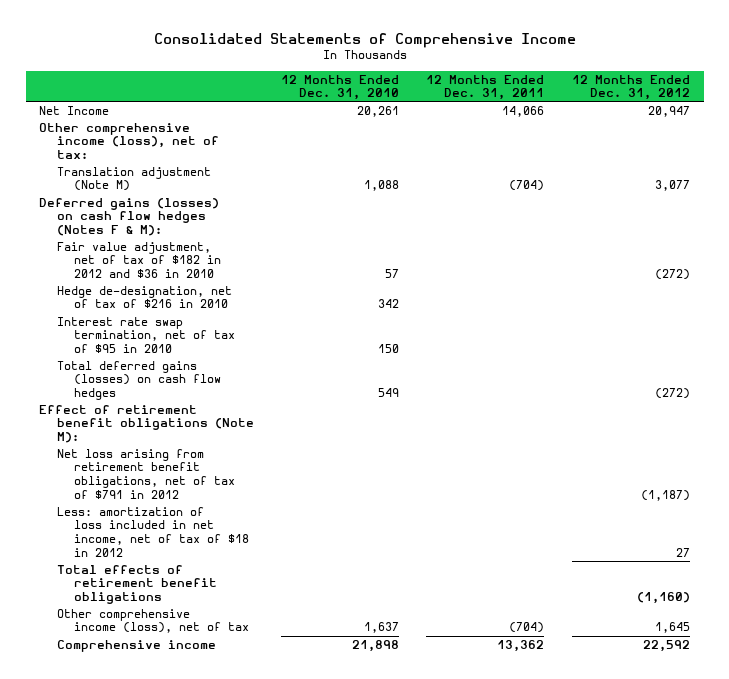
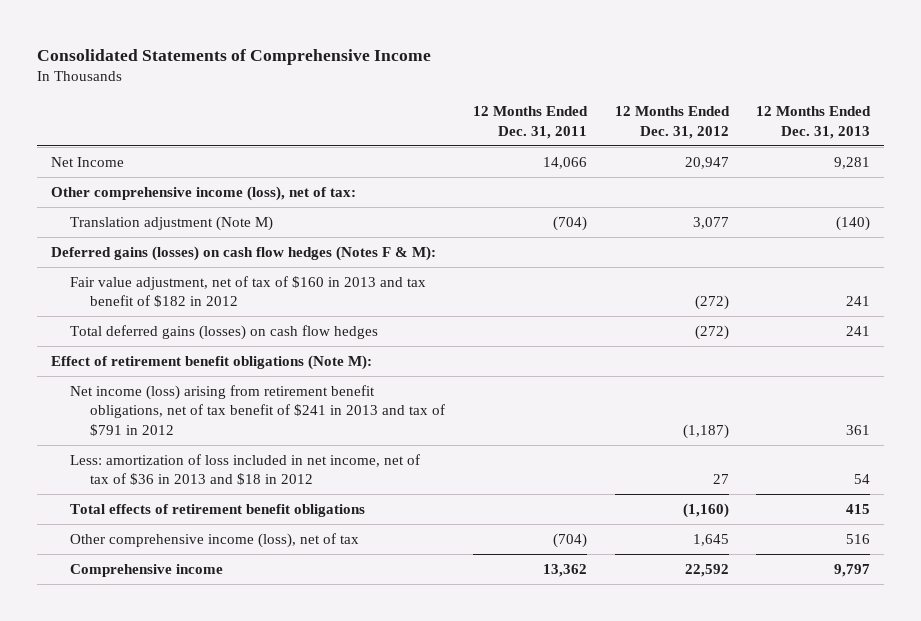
[280,74,399,101] 12 Months Ended Dec. 31, 2010 -> none
none -> [756,106,872,139] 12 Months Ended Dec. 31, 2013
[56,285,232,309] Hedge de-designation, net of tax of $216 in 2010 -> none
[56,316,235,353] Interest rate swap termination, net of tax of $95 in 2010 -> none
[56,241,221,278] Fair value adjustment, net of tax of $182 in 2012 and $36 in 2010 -> [70,275,427,308] Fair value adjustment, net of tax of $160 in 2013 and tax benefit of $182 in 2012
[56,448,235,499] Net loss arising from retirement benefit obligations, net of tax of $791 in 2012 -> [70,384,446,436] Net income (loss) arising from retirement benefit obligations, net of tax benefit of $241 in 2013 and tax of $791 in 2012
[56,506,249,557] Less: amortization of loss included in net income, net of tax of $18 in 2012 -> [70,453,421,486] Less: amortization of loss included in net income, net of tax of $36 in 2013 and $18 in 2012

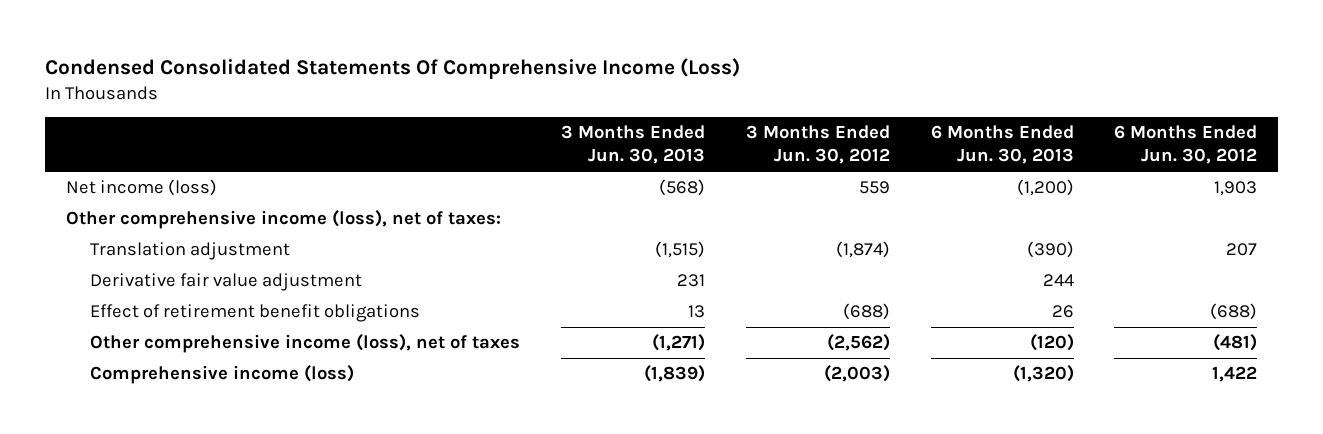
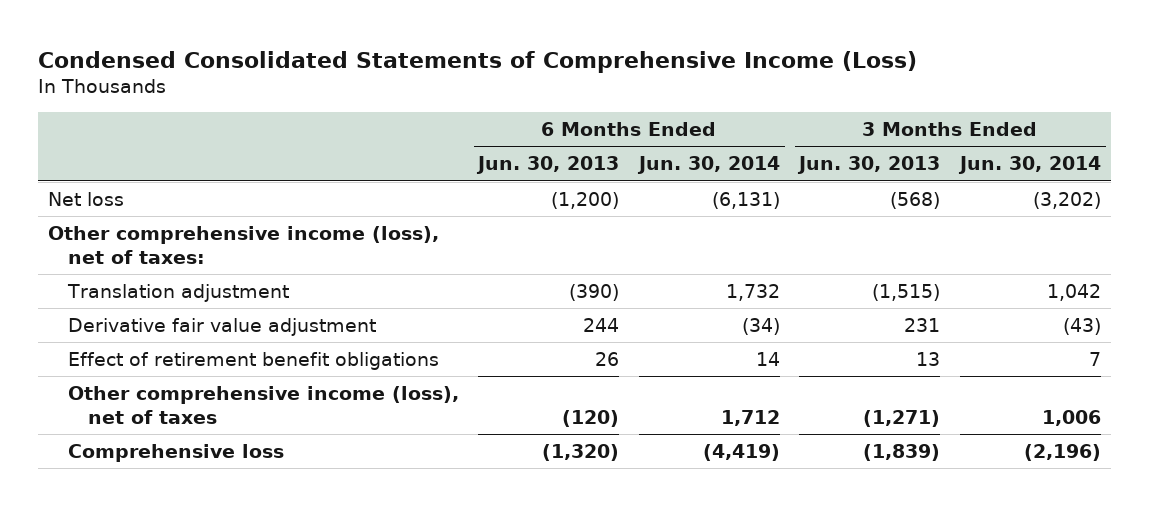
[45,57,741,79] Condensed Consolidated Statements Of Comprehensive Income (Loss) -> [38,50,918,73] Condensed Consolidated Statements of Comprehensive Income (Loss)
[745,125,890,165] 3 Months Ended Jun. 30, 2012 -> none
[1114,125,1258,165] 6 Months Ended Jun. 30, 2012 -> none
none -> [636,156,780,175] Jun. 30, 2014
none -> [957,156,1101,175] Jun. 30, 2014
[65,179,217,197] Net income (loss) -> [47,191,124,206] Net loss
[90,365,355,385] Comprehensive income (loss) -> [68,443,285,462] Comprehensive loss

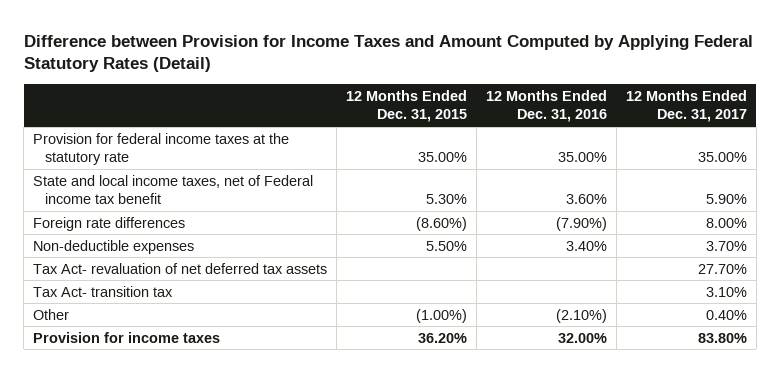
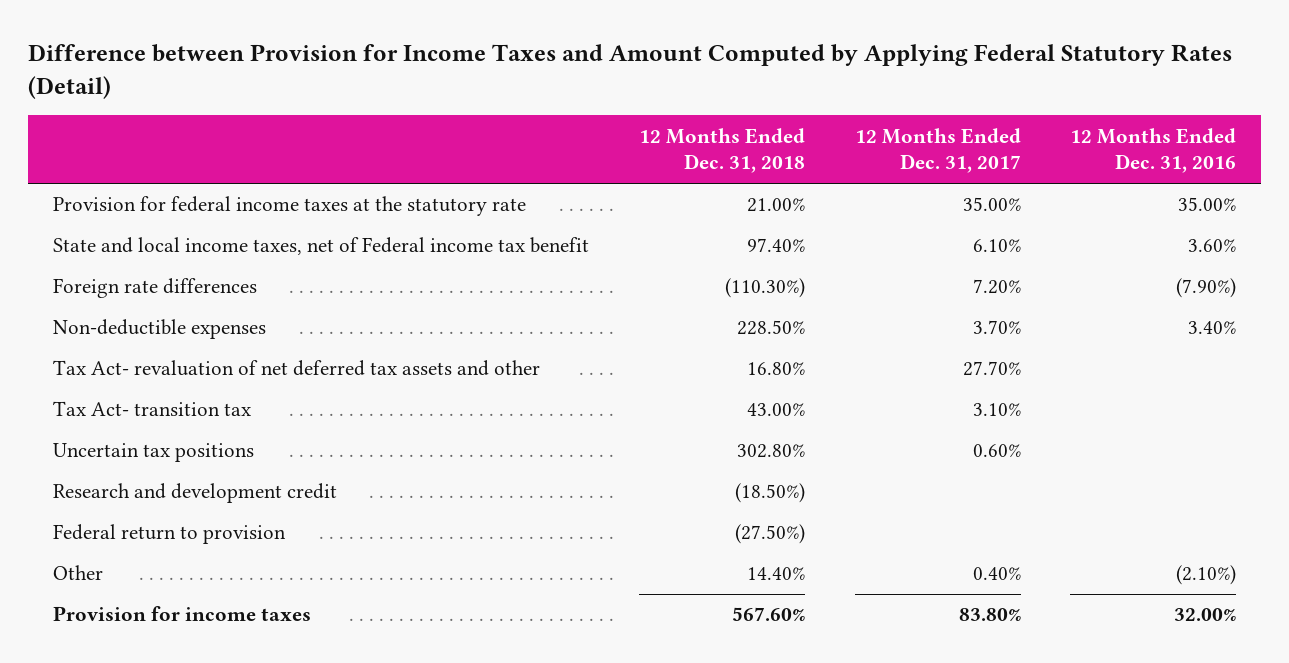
[346,89,468,123] 12 Months Ended Dec. 31, 2015 -> none
none -> [638,127,805,174] 12 Months Ended Dec. 31, 2018
[705,194,747,205] 5.90% -> [972,239,1021,253] 6.10%
[705,217,747,228] 8.00% -> [972,279,1021,295] 7.20%
[33,262,328,274] Tax Act- revaluation of net deferred tax assets -> [53,360,541,377] Tax Act- revaluation of net deferred tax assets and other
none -> [53,443,255,463] Uncertain tax positions
none -> [53,483,338,504] Research and development credit
none -> [53,524,287,545] Federal return to provision

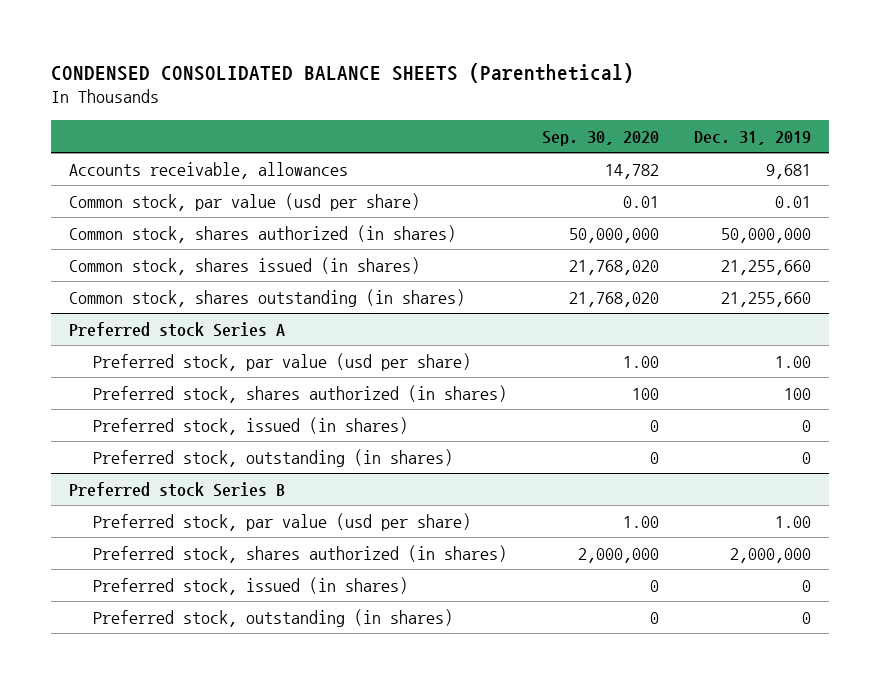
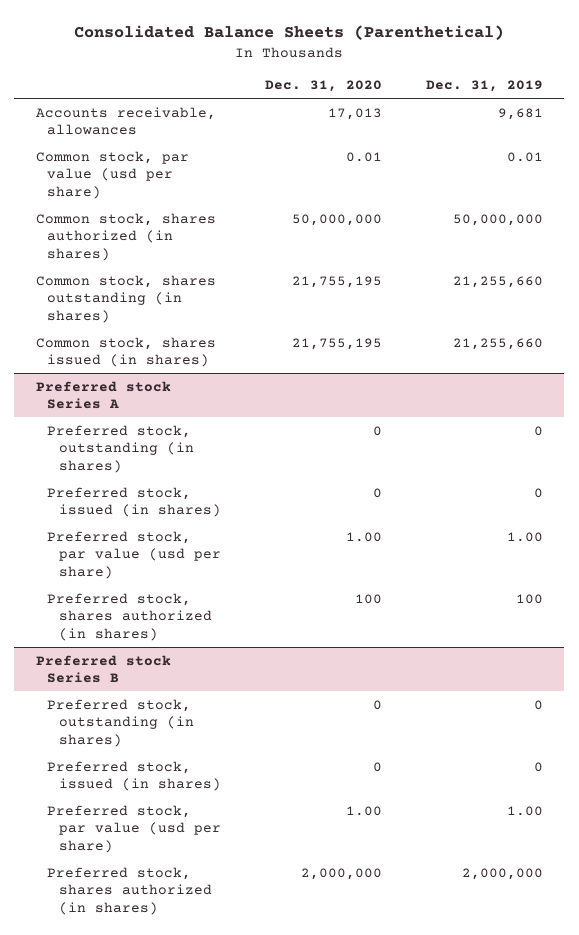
[51,62,635,83] CONDENSED CONSOLIDATED BALANCE SHEETS (Parenthetical) -> [74,24,505,40] Consolidated Balance Sheets (Parenthetical)
[542,130,660,146] Sep. 30, 2020 -> none
none -> [264,80,382,93] Dec. 31, 2020
[68,256,420,275] Common stock, shares issued (in shares) -> [36,336,217,368] Common stock, shares issued (in shares)
[93,448,454,467] Preferred stock, outstanding (in shares) -> [47,424,194,473] Preferred stock, outstanding (in shares)
[93,416,409,435] Preferred stock, issued (in shares) -> [47,486,221,518] Preferred stock, issued (in shares)
[93,608,454,627] Preferred stock, outstanding (in shares) -> [47,698,194,747] Preferred stock, outstanding (in shares)
[93,576,409,595] Preferred stock, issued (in shares) -> [47,760,221,792] Preferred stock, issued (in shares)

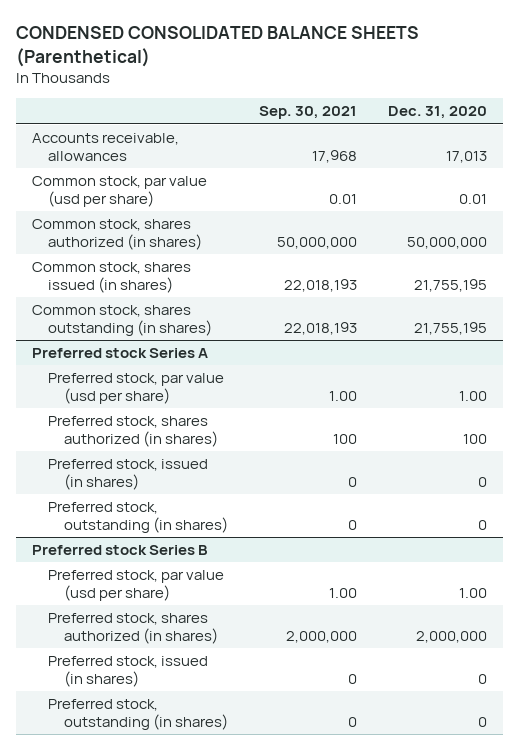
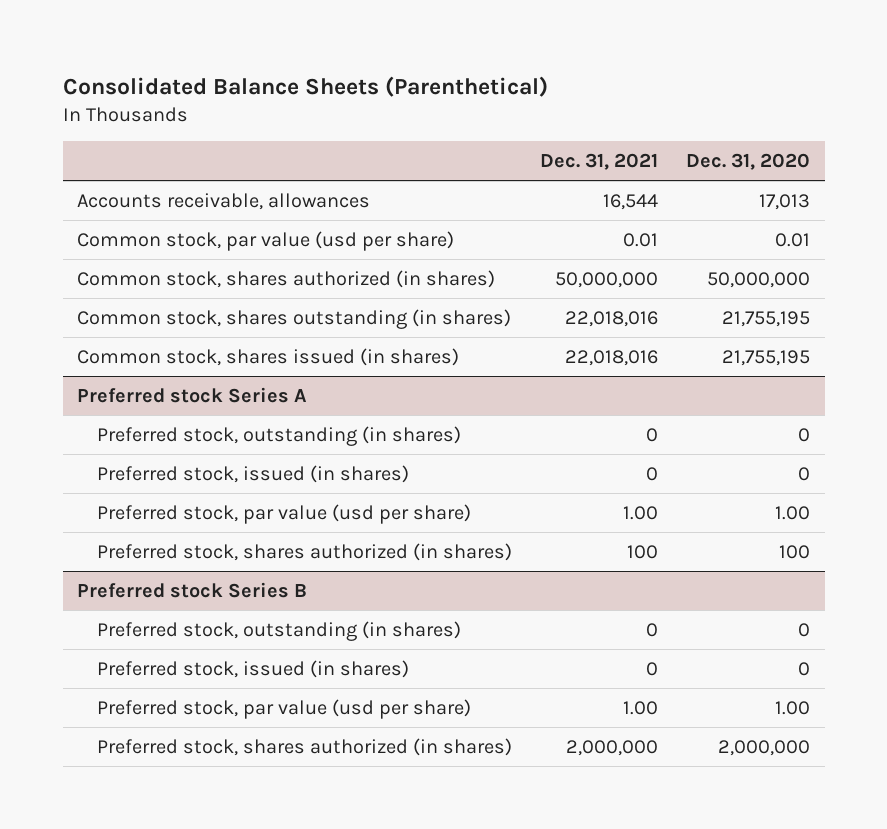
[16,26,420,67] CONDENSED CONSOLIDATED BALANCE SHEETS (Parenthetical) -> [62,75,548,97] Consolidated Balance Sheets (Parenthetical)
[259,106,358,120] Sep. 30, 2021 -> none
none -> [540,152,659,170] Dec. 31, 2021
[31,262,191,293] Common stock, shares issued (in shares) -> [76,348,459,367] Common stock, shares issued (in shares)
[47,502,229,533] Preferred stock, outstanding (in shares) -> [97,426,462,447] Preferred stock, outstanding (in shares)
[47,459,208,490] Preferred stock, issued (in shares) -> [97,465,410,484] Preferred stock, issued (in shares)
[47,699,229,730] Preferred stock, outstanding (in shares) -> [97,621,462,642] Preferred stock, outstanding (in shares)
[47,656,208,687] Preferred stock, issued (in shares) -> [97,660,410,679] Preferred stock, issued (in shares)

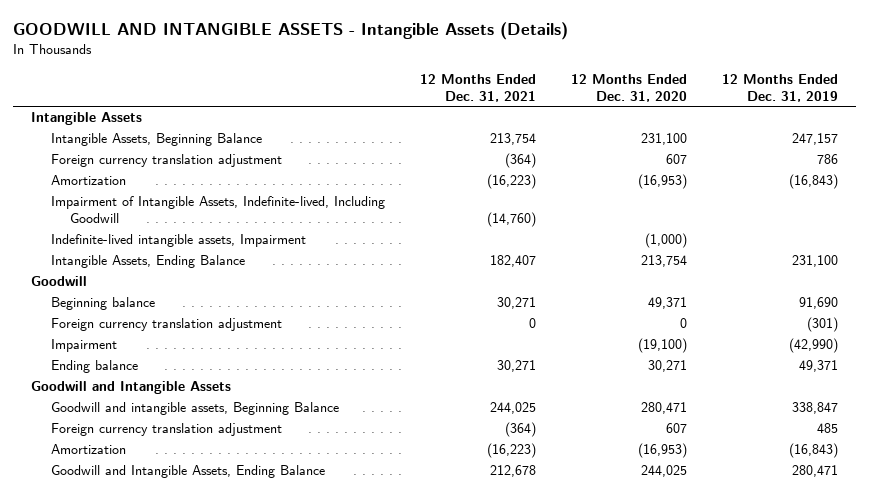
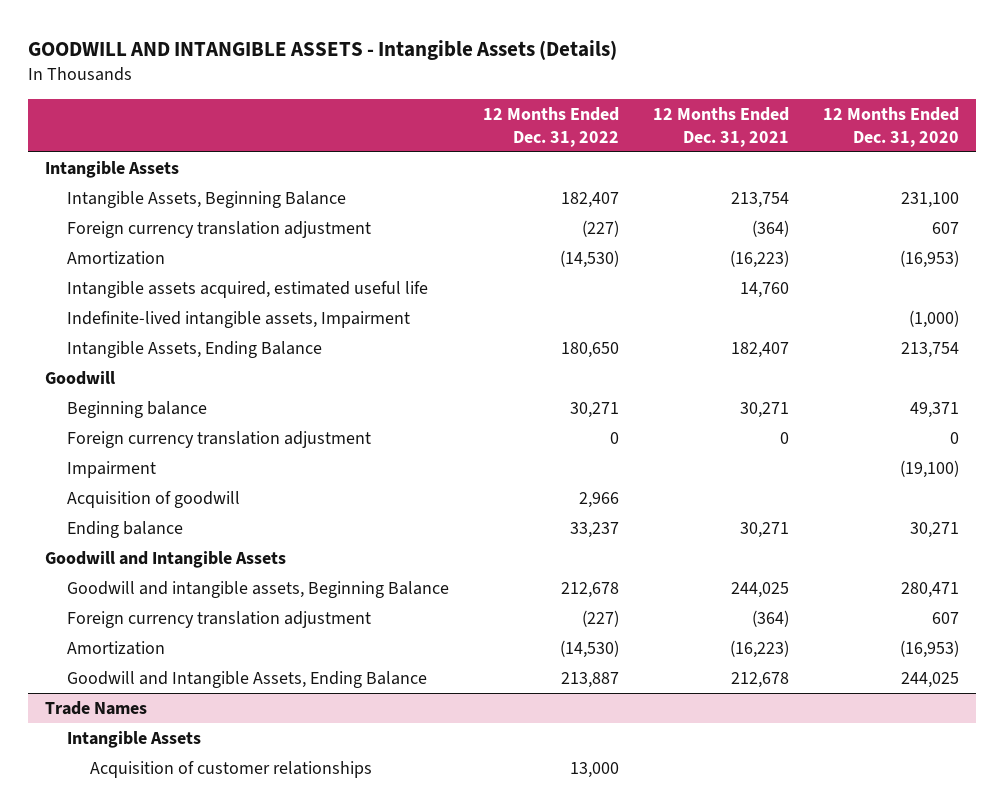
[722,73,839,102] 12 Months Ended Dec. 31, 2019 -> none
none -> [483,106,620,147] 12 Months Ended Dec. 31, 2022
[50,196,385,224] Impairment of Intangible Assets, Indefinite-lived, Including Goodwill -> none
none -> [67,280,429,298] Intangible assets acquired, estimated useful life
none -> [67,490,241,508] Acquisition of goodwill
none -> [44,700,147,715] Trade Names
none -> [67,730,202,748] Intangible Assets
none -> [90,760,373,778] Acquisition of customer relationships

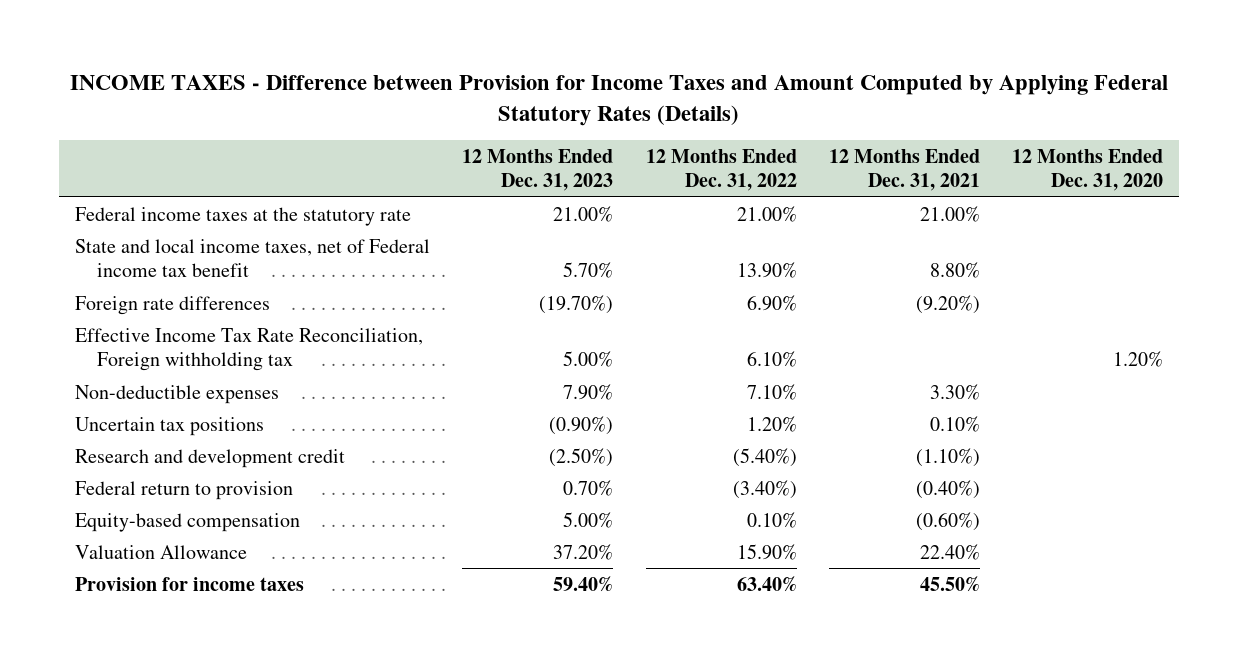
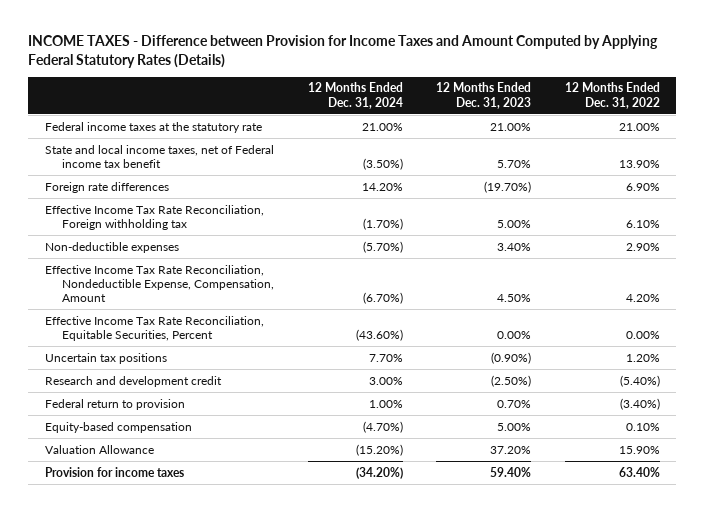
[828,148,980,192] 12 Months Ended Dec. 31, 2021 -> none
[1011,148,1163,192] 12 Months Ended Dec. 31, 2020 -> none
none -> [307,82,403,109] 12 Months Ended Dec. 31, 2024
[563,383,614,400] 7.90% -> [497,242,532,251] 3.40%
[746,383,797,400] 7.10% -> [625,242,660,251] 2.90%
none -> [44,264,275,303] Effective Income Tax Rate Reconciliation, Nondeductible Expense, Compensation, Amount
none -> [44,315,264,341] Effective Income Tax Rate Reconciliation, Equitable Securities, Percent

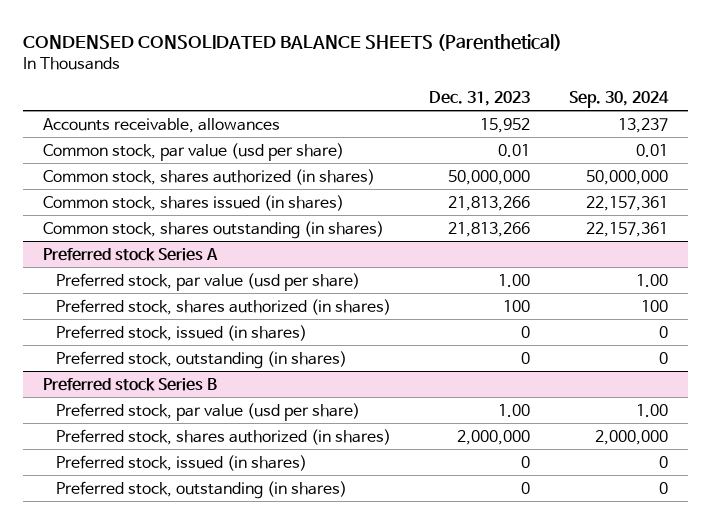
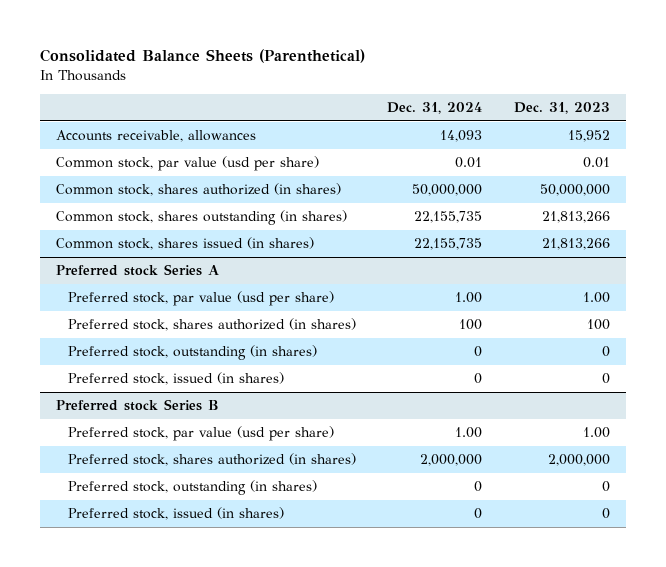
[23,33,563,51] CONDENSED CONSOLIDATED BALANCE SHEETS (Parenthetical) -> [39,49,365,64] Consolidated Balance Sheets (Parenthetical)
[569,91,670,109] Sep. 30, 2024 -> none
none -> [387,101,483,114] Dec. 31, 2024
[42,194,344,211] Common stock, shares issued (in shares) -> [55,237,314,251] Common stock, shares issued (in shares)
[55,324,307,341] Preferred stock, issued (in shares) -> [67,372,284,386] Preferred stock, issued (in shares)
[55,454,307,471] Preferred stock, issued (in shares) -> [67,507,284,521] Preferred stock, issued (in shares)

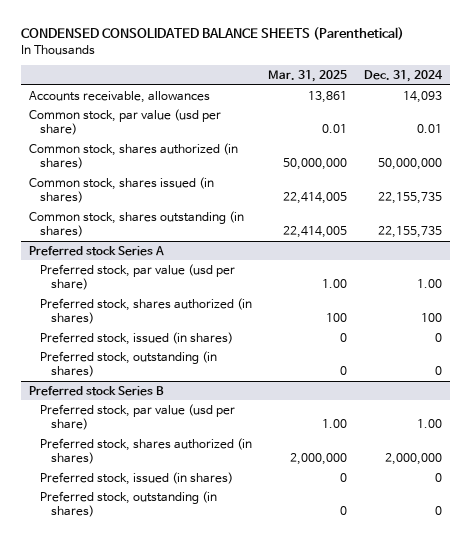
[39,49,365,64] Consolidated Balance Sheets (Parenthetical) -> [20,27,404,41] CONDENSED CONSOLIDATED BALANCE SHEETS (Parenthetical)
[514,101,611,114] Dec. 31, 2023 -> none
none -> [268,69,348,82] Mar. 31, 2025
[55,210,347,226] Common stock, shares outstanding (in shares) -> [28,210,244,237] Common stock, shares outstanding (in shares)
[67,345,317,361] Preferred stock, outstanding (in shares) -> [40,350,218,377] Preferred stock, outstanding (in shares)
[67,480,317,496] Preferred stock, outstanding (in shares) -> [40,490,218,517] Preferred stock, outstanding (in shares)

